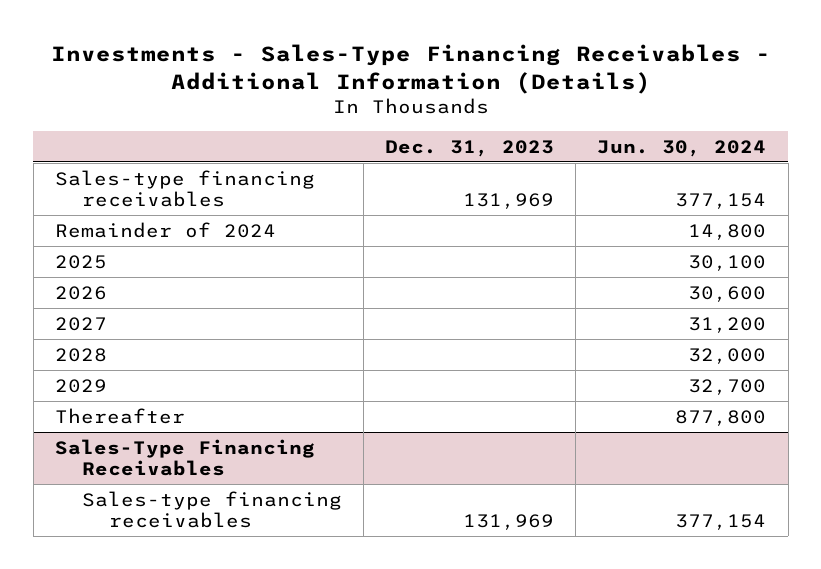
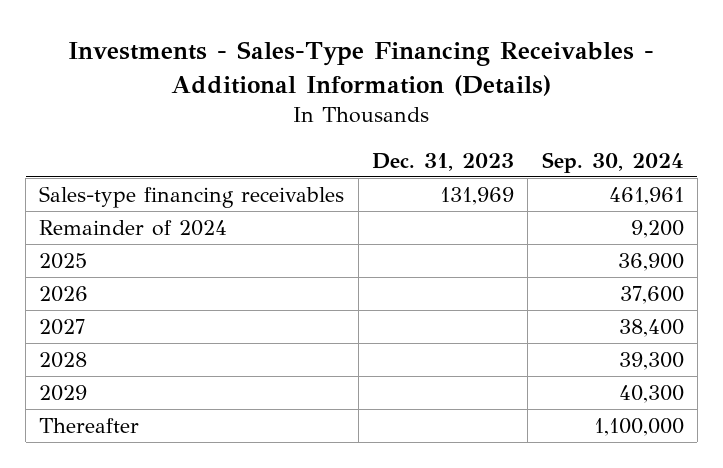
[597,139,767,157] Jun. 30, 2024 -> none
none -> [541,151,684,173] Sep. 30, 2024
[54,438,315,476] Sales-Type Financing Receivables -> none
[81,490,342,528] Sales-type financing receivables -> none

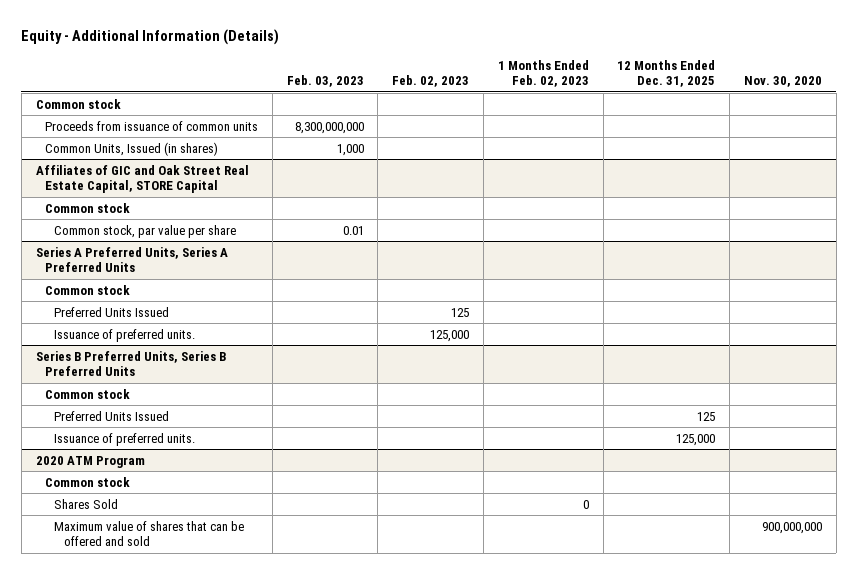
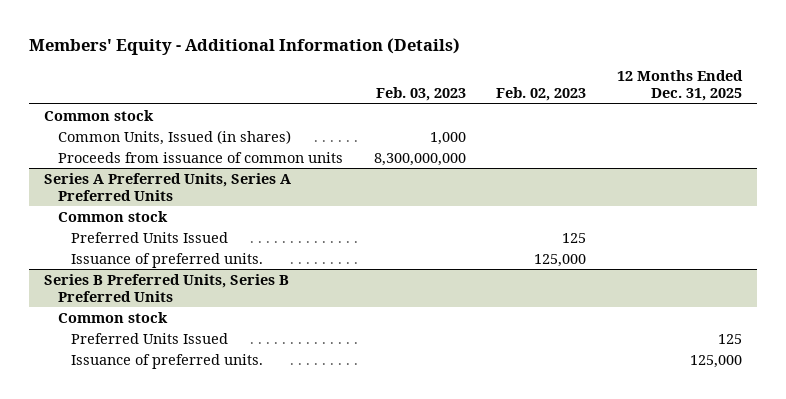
[21,29,280,46] Equity - Additional Information (Details) -> [28,38,460,56] Members' Equity - Additional Information (Details)
[497,59,589,88] 1 Months Ended Feb. 02, 2023 -> none
[743,76,822,88] Nov. 30, 2020 -> none
[35,164,249,194] Affiliates of GIC and Oak Street Real Estate Capital, STORE Capital -> none
[44,202,130,213] Common stock -> none
[54,224,237,238] Common stock, par value per share -> none
[44,120,258,131] Proceeds from issuance of common units -> [57,151,343,163] Proceeds from issuance of common units
[35,455,145,468] 2020 ATM Program -> none
[44,476,130,487] Common stock -> none
[54,498,119,509] Shares Sold -> none
[54,520,245,547] Maximum value of shares that can be offered and sold -> none

